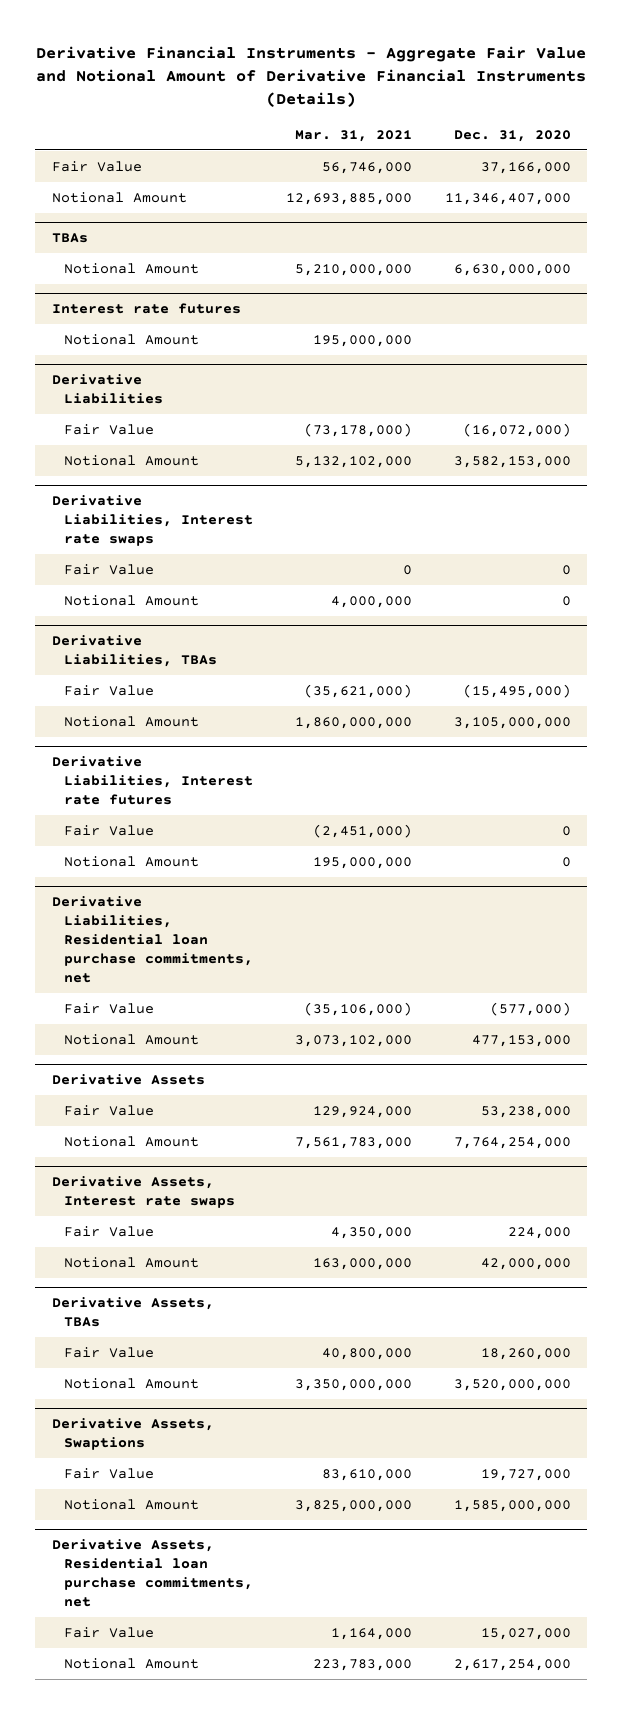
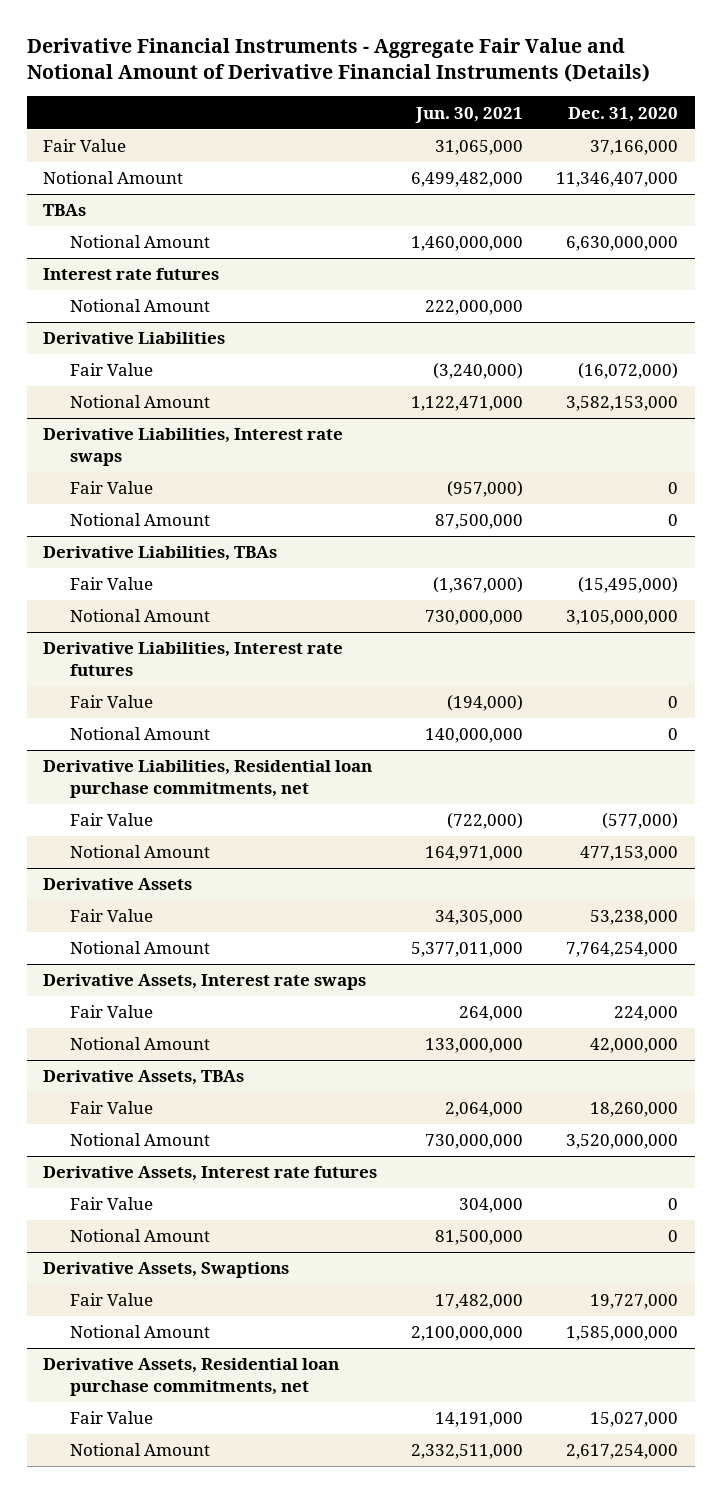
[295,129,413,142] Mar. 31, 2021 -> none
none -> [414,106,523,123] Jun. 30, 2021
none -> [43,1166,378,1182] Derivative Assets, Interest rate futures
none -> [69,1197,153,1211] Fair Value
none -> [69,1229,210,1243] Notional Amount

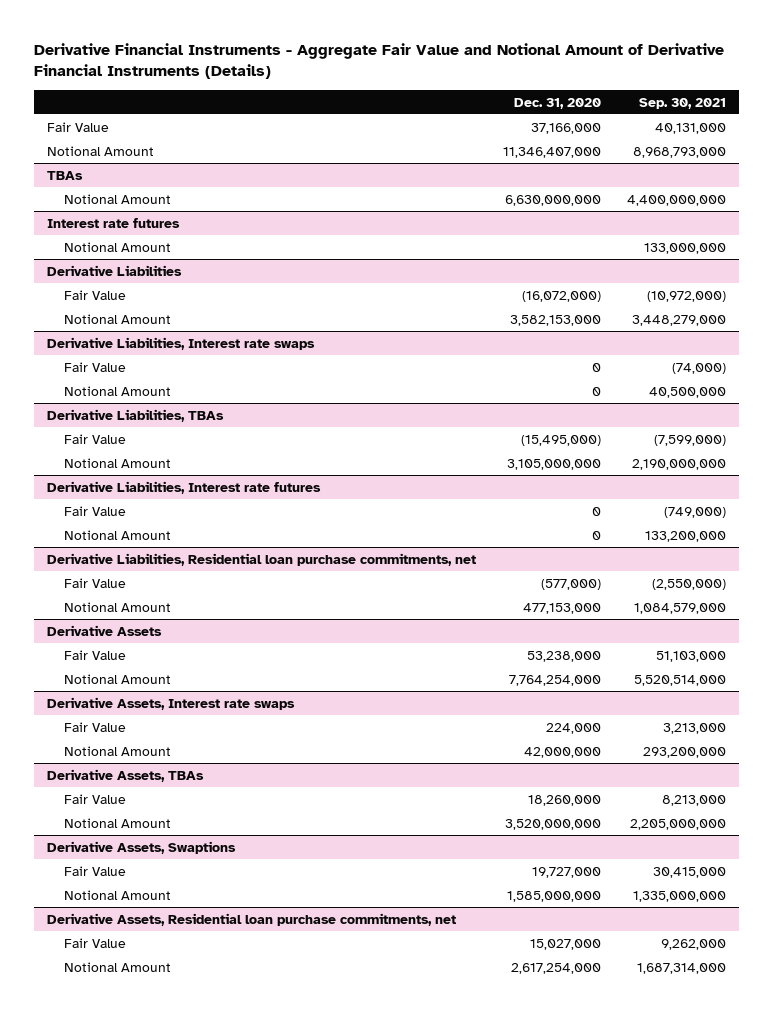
[414,106,523,123] Jun. 30, 2021 -> none
none -> [638,97,726,109] Sep. 30, 2021
[43,1166,378,1182] Derivative Assets, Interest rate futures -> none
[69,1197,153,1211] Fair Value -> none
[69,1229,210,1243] Notional Amount -> none

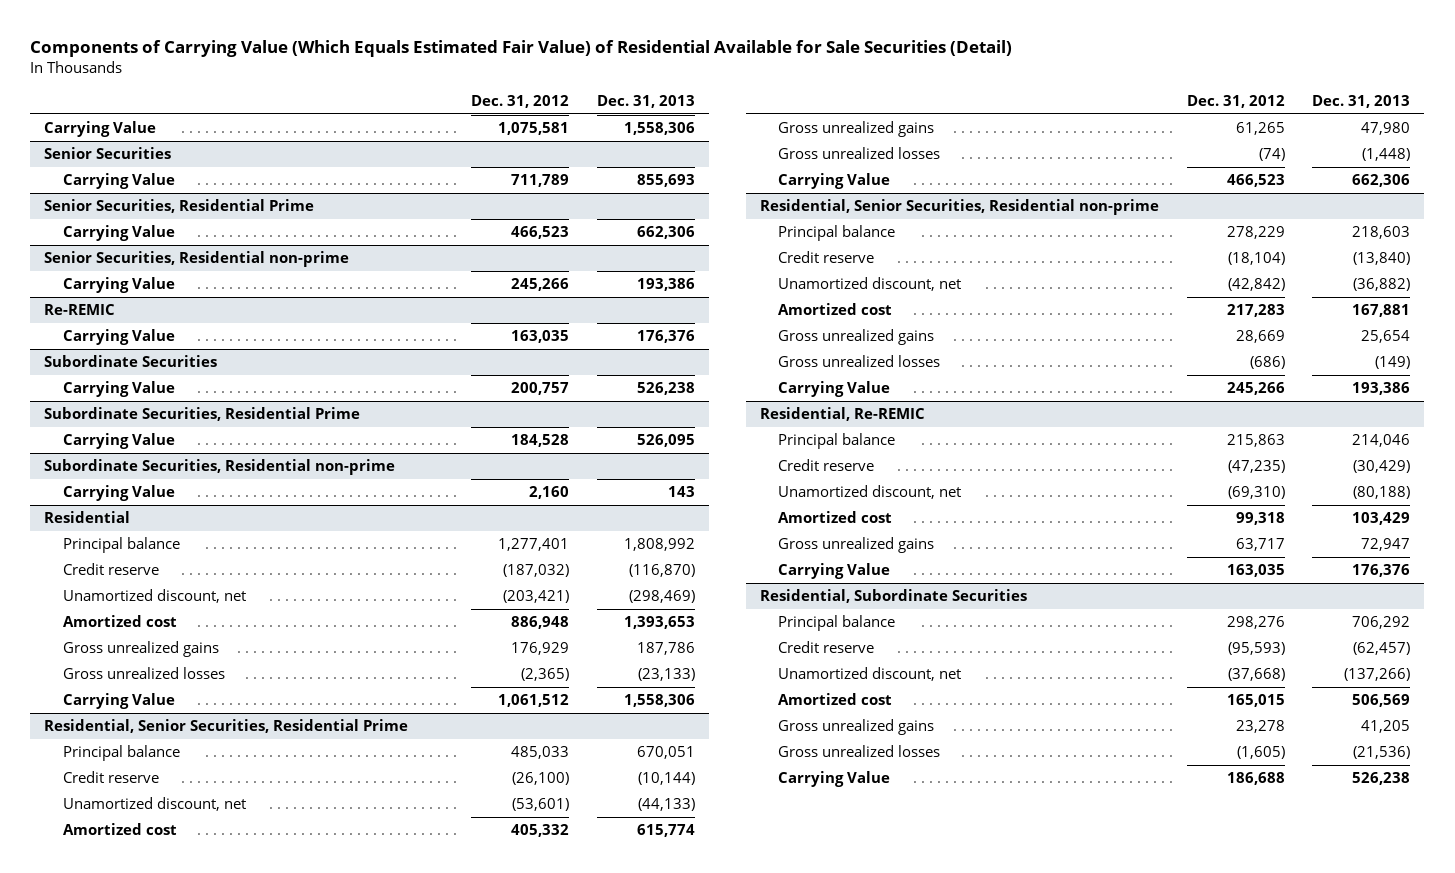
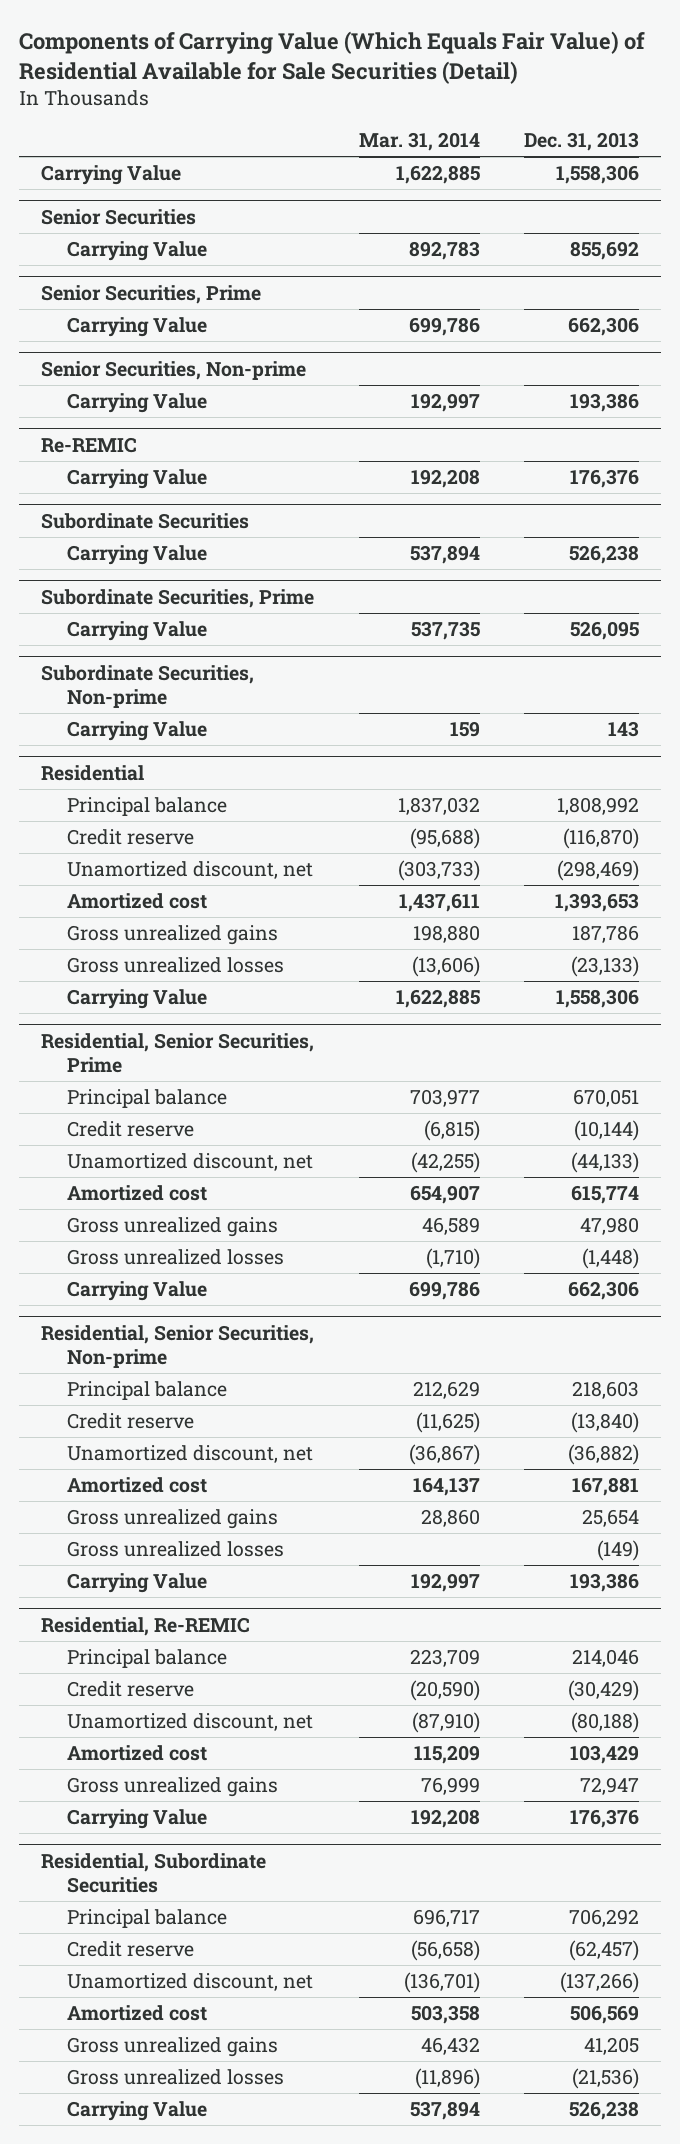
[30,40,1013,58] Components of Carrying Value (Which Equals Estimated Fair Value) of Residential Available for Sale Securities (Detail) -> [18,30,645,84] Components of Carrying Value (Which Equals Fair Value) of Residential Available for Sale Securities (Detail)
[471,95,570,109] Dec. 31, 2012 -> none
none -> [358,132,480,152] Mar. 31, 2014
[637,173,696,187] 855,693 -> [570,241,640,261] 855,692
[44,198,315,213] Senior Securities, Residential Prime -> [41,284,262,304] Senior Securities, Prime
[44,250,350,267] Senior Securities, Residential non-prime -> [41,360,307,380] Senior Securities, Non-prime
[44,406,361,421] Subordinate Securities, Residential Prime -> [41,588,315,608] Subordinate Securities, Prime
[44,458,396,475] Subordinate Securities, Residential non-prime -> [41,664,255,708] Subordinate Securities, Non-prime
[44,718,409,733] Residential, Senior Securities, Residential Prime -> [41,1032,315,1073] Residential, Senior Securities, Prime
[759,198,1159,215] Residential, Senior Securities, Residential non-prime -> [41,1324,315,1368] Residential, Senior Securities, Non-prime

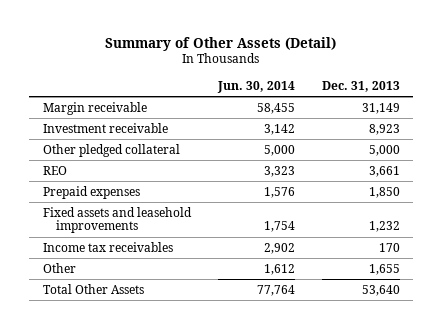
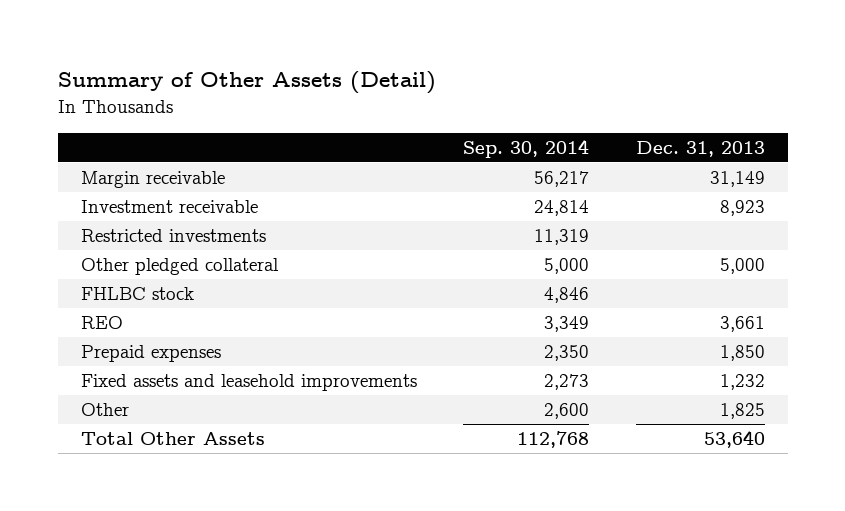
[216,80,295,93] Jun. 30, 2014 -> none
none -> [463,138,590,158] Sep. 30, 2014
none -> [80,229,266,243] Restricted investments
none -> [80,287,194,301] FHLBC stock
[42,241,173,252] Income tax receivables -> none
[368,263,400,275] 1,655 -> [719,403,765,420] 1,825

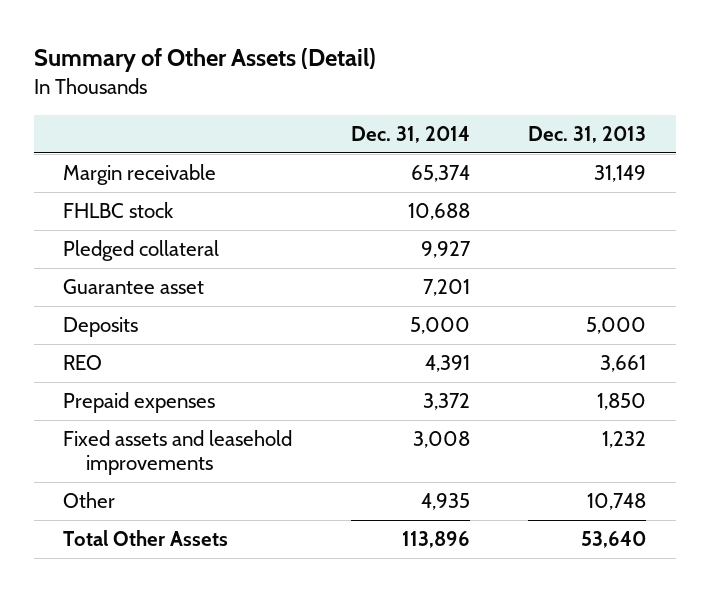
[463,138,590,158] Sep. 30, 2014 -> none
none -> [350,126,470,144] Dec. 31, 2014
[80,200,258,214] Investment receivable -> none
[80,229,266,243] Restricted investments -> none
[80,258,279,276] Other pledged collateral -> none
none -> [63,240,220,262] Pledged collateral
none -> [63,279,205,295] Guarantee asset
none -> [63,317,139,338] Deposits
[719,403,765,420] 1,825 -> [587,493,647,511] 10,748

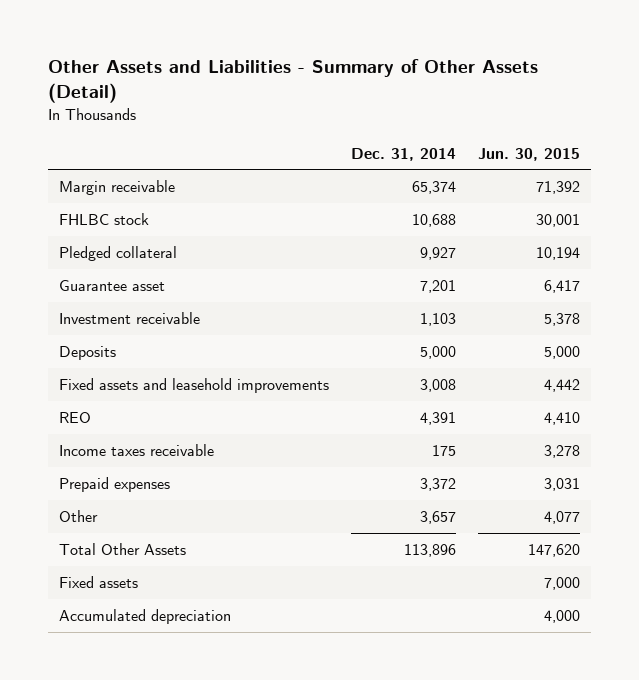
[34,48,377,73] Summary of Other Assets (Detail) -> [47,59,538,104] Other Assets and Liabilities - Summary of Other Assets (Detail)
[528,126,647,144] Dec. 31, 2013 -> none
none -> [478,147,581,161] Jun. 30, 2015
none -> [58,312,200,325] Investment receivable
[63,430,293,476] Fixed assets and leasehold improvements -> [58,378,329,394] Fixed assets and leasehold improvements
none -> [58,444,214,457] Income taxes receivable
[420,493,470,511] 4,935 -> [419,511,456,525] 3,657
none -> [58,576,138,589] Fixed assets
none -> [58,609,231,625] Accumulated depreciation

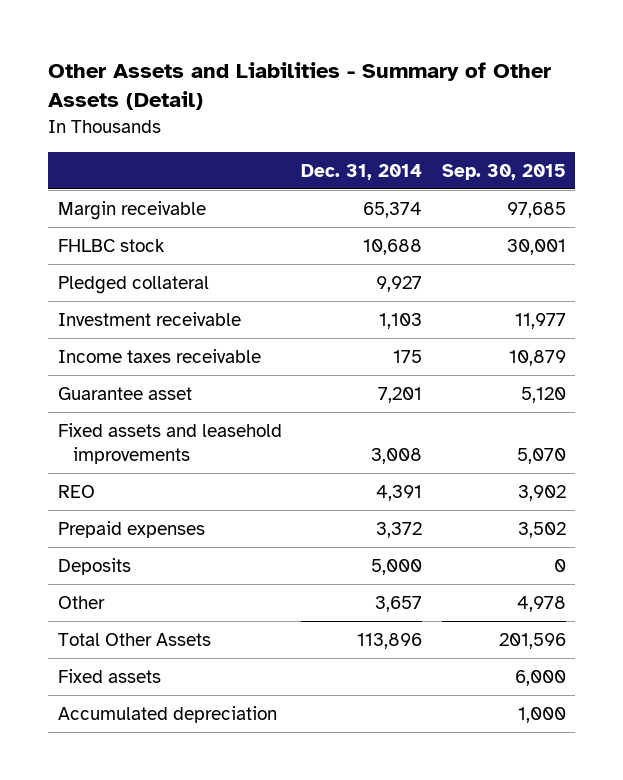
[478,147,581,161] Jun. 30, 2015 -> none
none -> [441,163,566,180] Sep. 30, 2015
[58,444,214,457] Income taxes receivable -> [57,349,261,364] Income taxes receivable
[58,280,165,292] Guarantee asset -> [57,387,192,401] Guarantee asset
[58,346,116,361] Deposits -> [57,558,131,576] Deposits

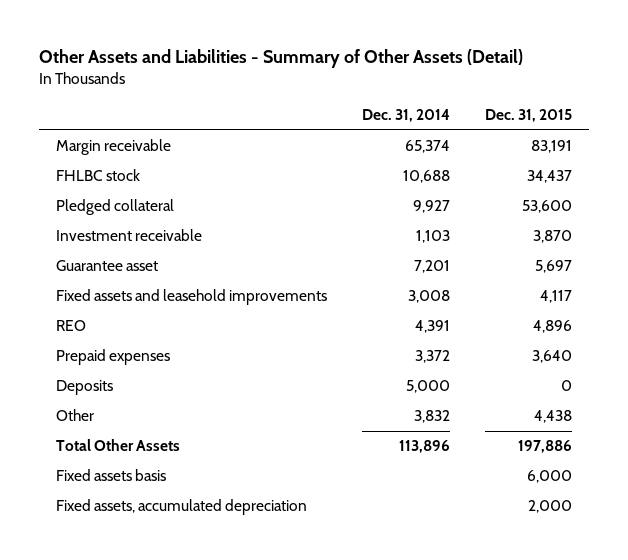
[441,163,566,180] Sep. 30, 2015 -> none
none -> [485,109,573,123] Dec. 31, 2015
[57,349,261,364] Income taxes receivable -> none
[375,596,423,613] 3,657 -> [414,410,451,424] 3,832
[57,669,161,684] Fixed assets -> [56,469,167,482] Fixed assets basis
[57,706,277,724] Accumulated depreciation -> [56,499,308,516] Fixed assets, accumulated depreciation

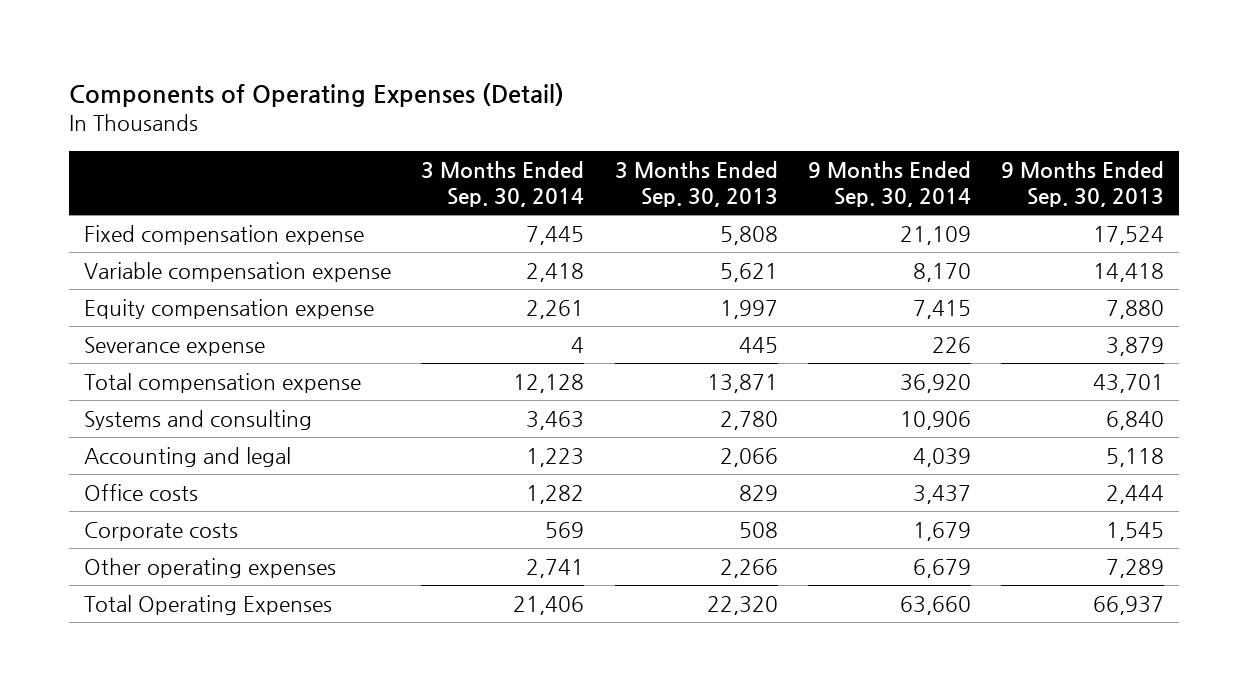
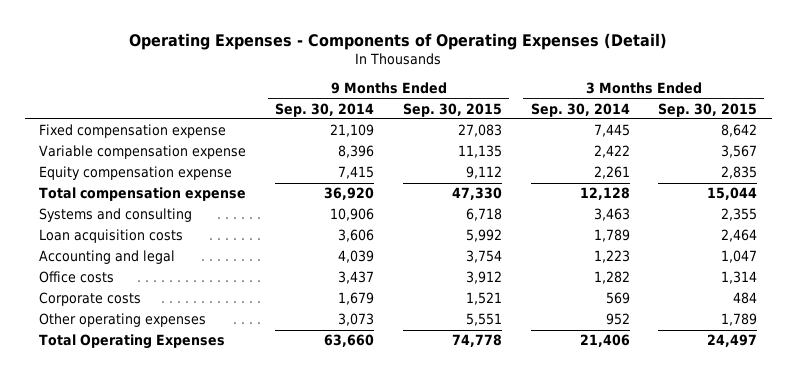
[69,82,565,107] Components of Operating Expenses (Detail) -> [129,33,668,51] Operating Expenses - Components of Operating Expenses (Detail)
[614,160,778,208] 3 Months Ended Sep. 30, 2013 -> none
[1000,160,1164,208] 9 Months Ended Sep. 30, 2013 -> none
none -> [402,102,502,117] Sep. 30, 2015
none -> [658,102,758,117] Sep. 30, 2015
[526,262,585,282] 2,418 -> [593,145,630,159] 2,422
[912,262,971,282] 8,170 -> [338,145,375,159] 8,396
[84,336,266,356] Severance expense -> none
none -> [39,229,184,244] Loan acquisition costs
[526,558,585,578] 2,741 -> [605,313,630,326] 952
[912,558,971,578] 6,679 -> [338,313,375,327] 3,073

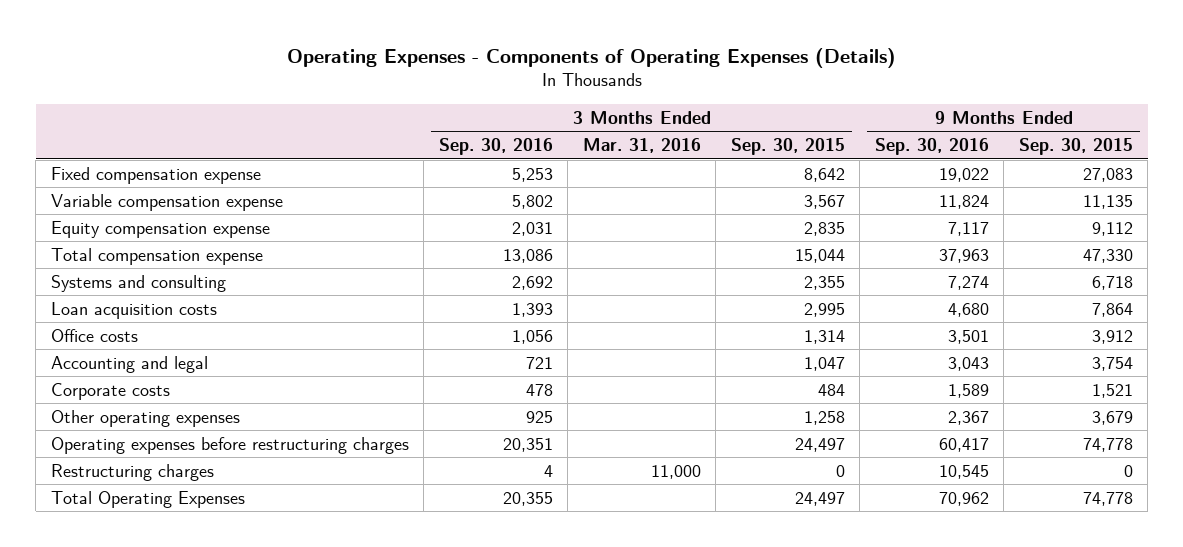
[129,33,668,51] Operating Expenses - Components of Operating Expenses (Detail) -> [286,47,896,68] Operating Expenses - Components of Operating Expenses (Details)
[275,102,375,117] Sep. 30, 2014 -> none
[530,102,630,117] Sep. 30, 2014 -> none
none -> [438,138,553,156] Sep. 30, 2016
none -> [582,138,701,154] Mar. 31, 2016
none -> [874,138,989,156] Sep. 30, 2016
[465,229,502,243] 5,992 -> [1091,302,1133,317] 7,864
[721,229,758,243] 2,464 -> [803,302,845,317] 2,995
[39,250,176,265] Accounting and legal -> [50,355,208,373] Accounting and legal
[465,313,502,327] 5,551 -> [1091,410,1133,425] 3,679
[721,313,758,327] 1,789 -> [803,410,845,425] 1,258
none -> [50,436,409,454] Operating expenses before restructuring charges
none -> [50,463,214,481] Restructuring charges

